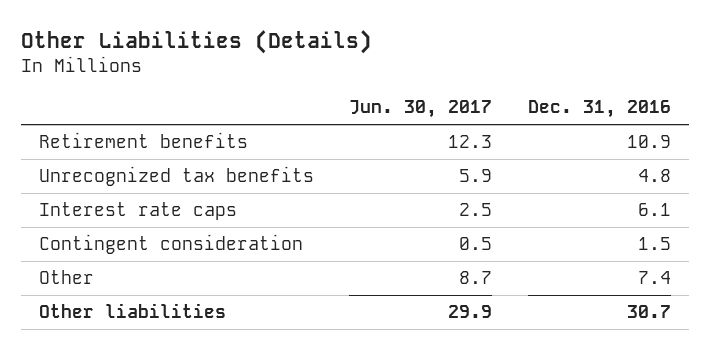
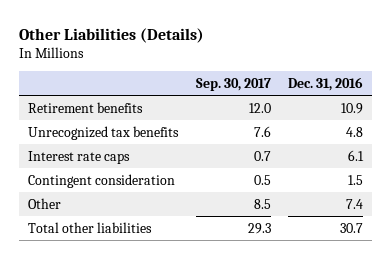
[349,100,493,119] Jun. 30, 2017 -> none
none -> [195,77,271,91] Sep. 30, 2017
[38,303,226,319] Other liabilities -> [27,221,152,233] Total other liabilities

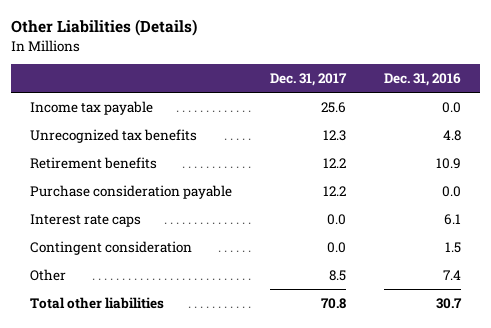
[195,77,271,91] Sep. 30, 2017 -> none
none -> [270,73,348,87] Dec. 31, 2017
none -> [30,100,154,115] Income tax payable
[27,101,143,113] Retirement benefits -> [30,156,158,169] Retirement benefits
none -> [30,184,233,199] Purchase consideration payable

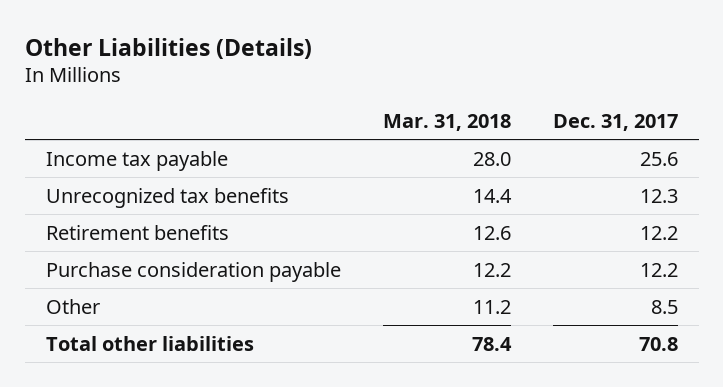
[383,73,461,87] Dec. 31, 2016 -> none
none -> [382,114,511,132] Mar. 31, 2018
[30,213,142,227] Interest rate caps -> none
[30,240,193,255] Contingent consideration -> none

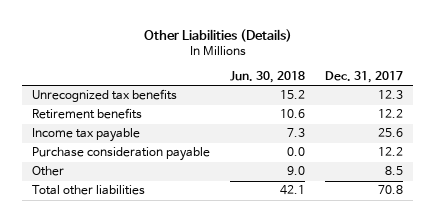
[382,114,511,132] Mar. 31, 2018 -> none
none -> [230,70,306,83] Jun. 30, 2018
[45,150,228,171] Income tax payable -> [32,128,141,143] Income tax payable

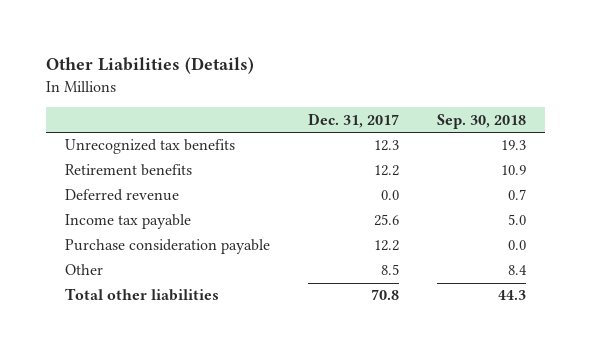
[230,70,306,83] Jun. 30, 2018 -> none
none -> [436,113,526,129] Sep. 30, 2018
none -> [64,189,179,202] Deferred revenue

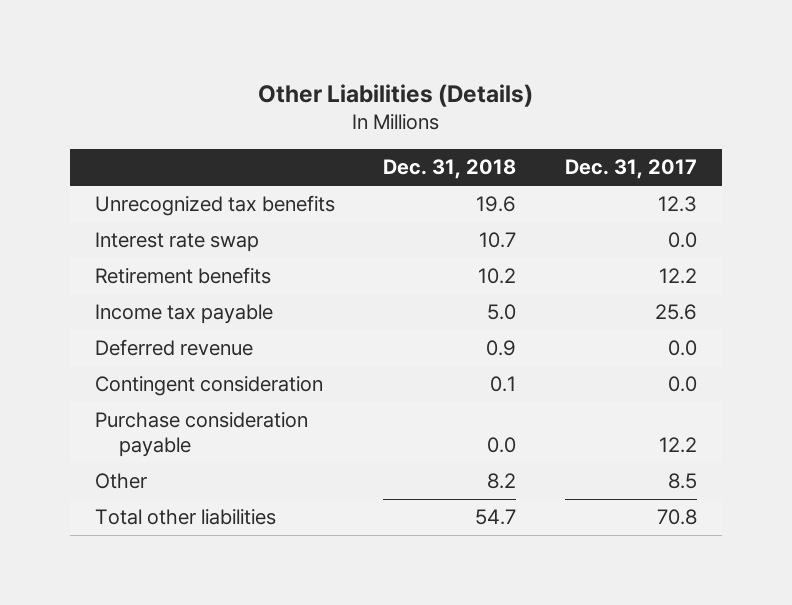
[436,113,526,129] Sep. 30, 2018 -> none
none -> [383,159,517,180] Dec. 31, 2018
none -> [94,231,259,252] Interest rate swap
[64,189,179,202] Deferred revenue -> [94,338,253,356] Deferred revenue
none -> [94,375,323,396] Contingent consideration

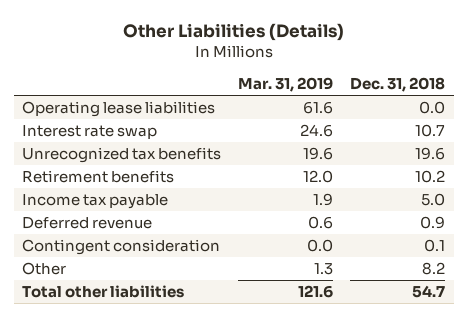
[565,159,698,180] Dec. 31, 2017 -> none
none -> [238,77,334,93] Mar. 31, 2019
none -> [22,101,216,118] Operating lease liabilities
[94,194,335,216] Unrecognized tax benefits -> [22,147,222,164] Unrecognized tax benefits
[94,411,308,458] Purchase consideration payable -> none

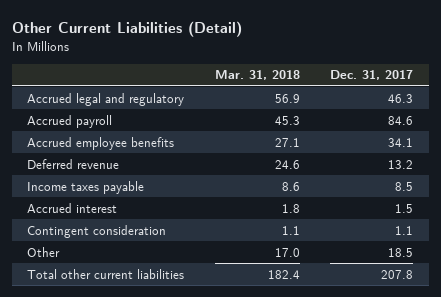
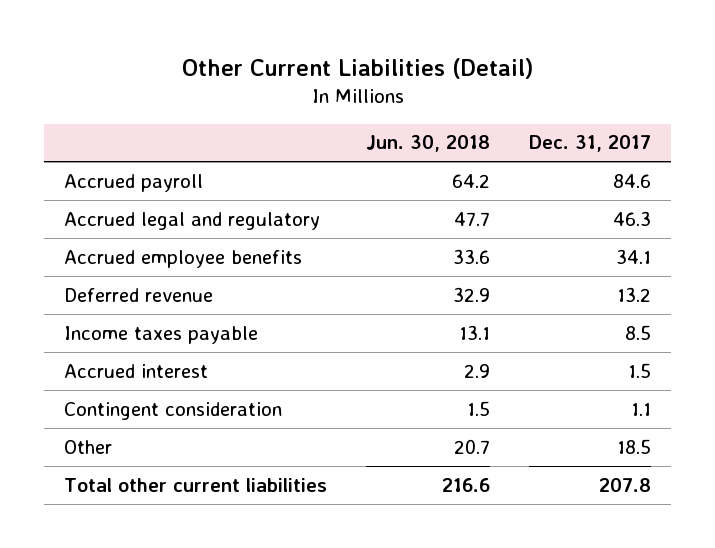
[214,70,300,81] Mar. 31, 2018 -> none
none -> [366,135,491,153] Jun. 30, 2018
[27,92,185,106] Accrued legal and regulatory -> [64,211,321,230] Accrued legal and regulatory

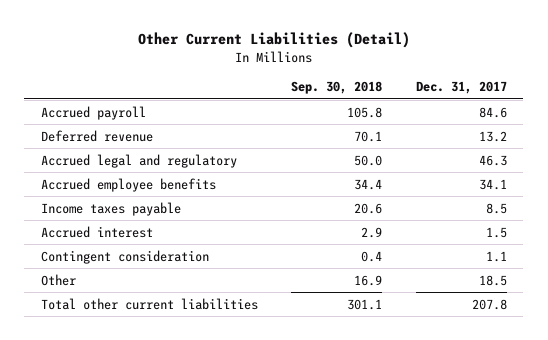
[366,135,491,153] Jun. 30, 2018 -> none
none -> [291,80,383,94] Sep. 30, 2018
[64,287,214,302] Deferred revenue -> [40,129,153,142] Deferred revenue

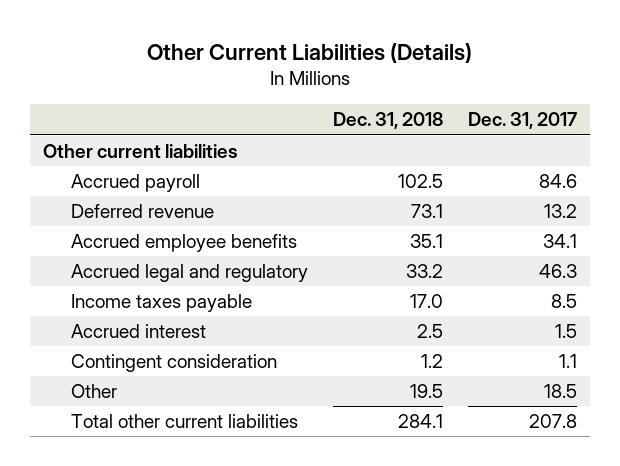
[137,32,410,49] Other Current Liabilities (Detail) -> [146,42,472,63] Other Current Liabilities (Details)
[291,80,383,94] Sep. 30, 2018 -> none
none -> [333,112,444,130] Dec. 31, 2018
none -> [42,144,238,159] Other current liabilities
[40,153,237,168] Accrued legal and regulatory -> [71,264,309,283] Accrued legal and regulatory

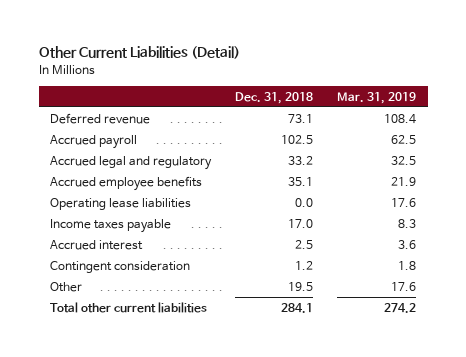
[146,42,472,63] Other Current Liabilities (Details) -> [38,46,240,60] Other Current Liabilities (Detail)
[468,112,578,130] Dec. 31, 2017 -> none
none -> [336,91,416,104] Mar. 31, 2019
[42,144,238,159] Other current liabilities -> none
[71,174,201,193] Accrued payroll -> [50,134,138,149] Accrued payroll
[71,234,298,253] Accrued employee benefits -> [50,175,203,191] Accrued employee benefits
none -> [50,197,192,210] Operating lease liabilities

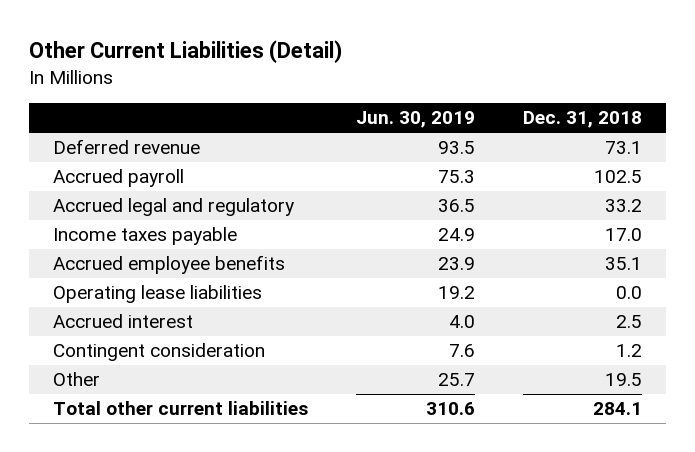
[336,91,416,104] Mar. 31, 2019 -> none
none -> [355,111,475,129] Jun. 30, 2019
[50,218,172,233] Income taxes payable -> [52,227,237,246] Income taxes payable

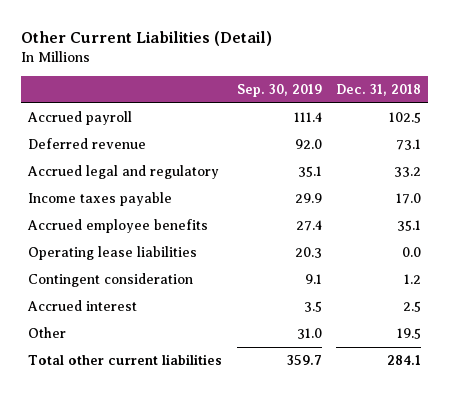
[355,111,475,129] Jun. 30, 2019 -> none
none -> [236,84,322,98] Sep. 30, 2019
[52,139,200,155] Deferred revenue -> [28,138,147,150] Deferred revenue
[52,314,193,329] Accrued interest -> [27,300,138,312] Accrued interest

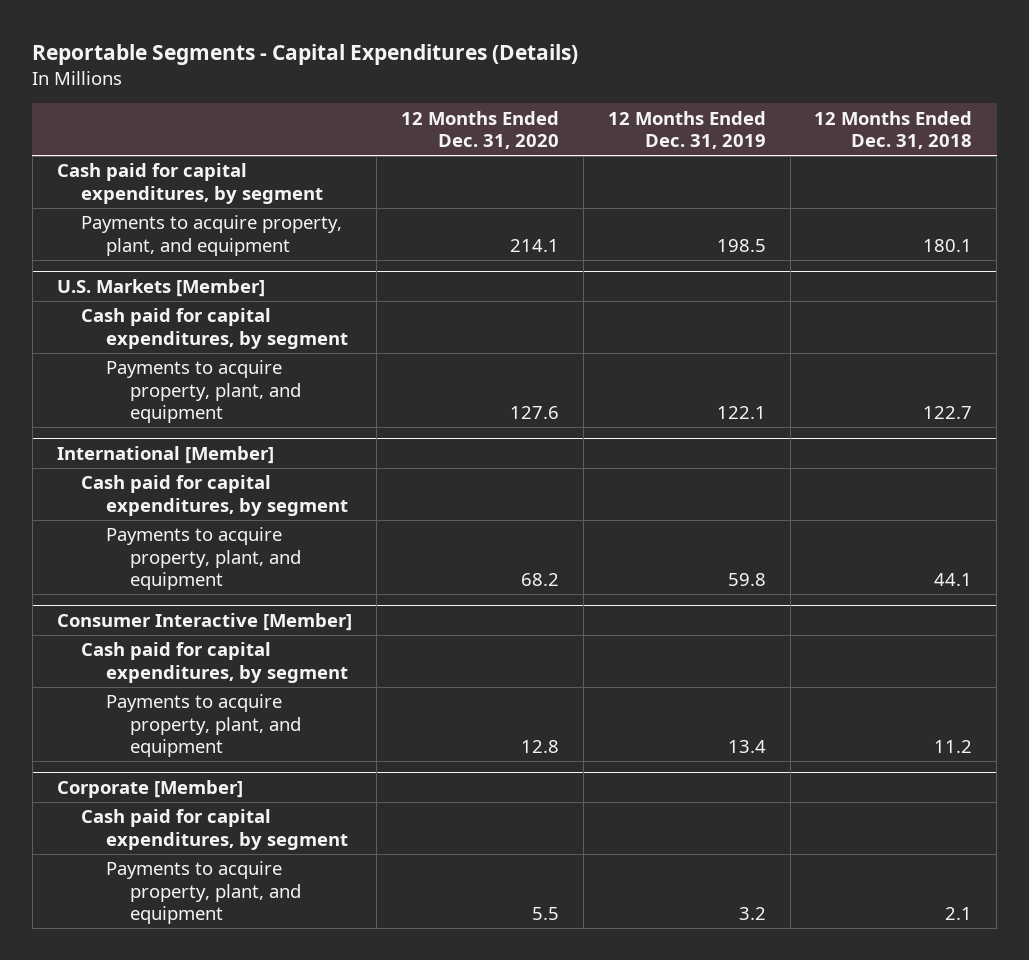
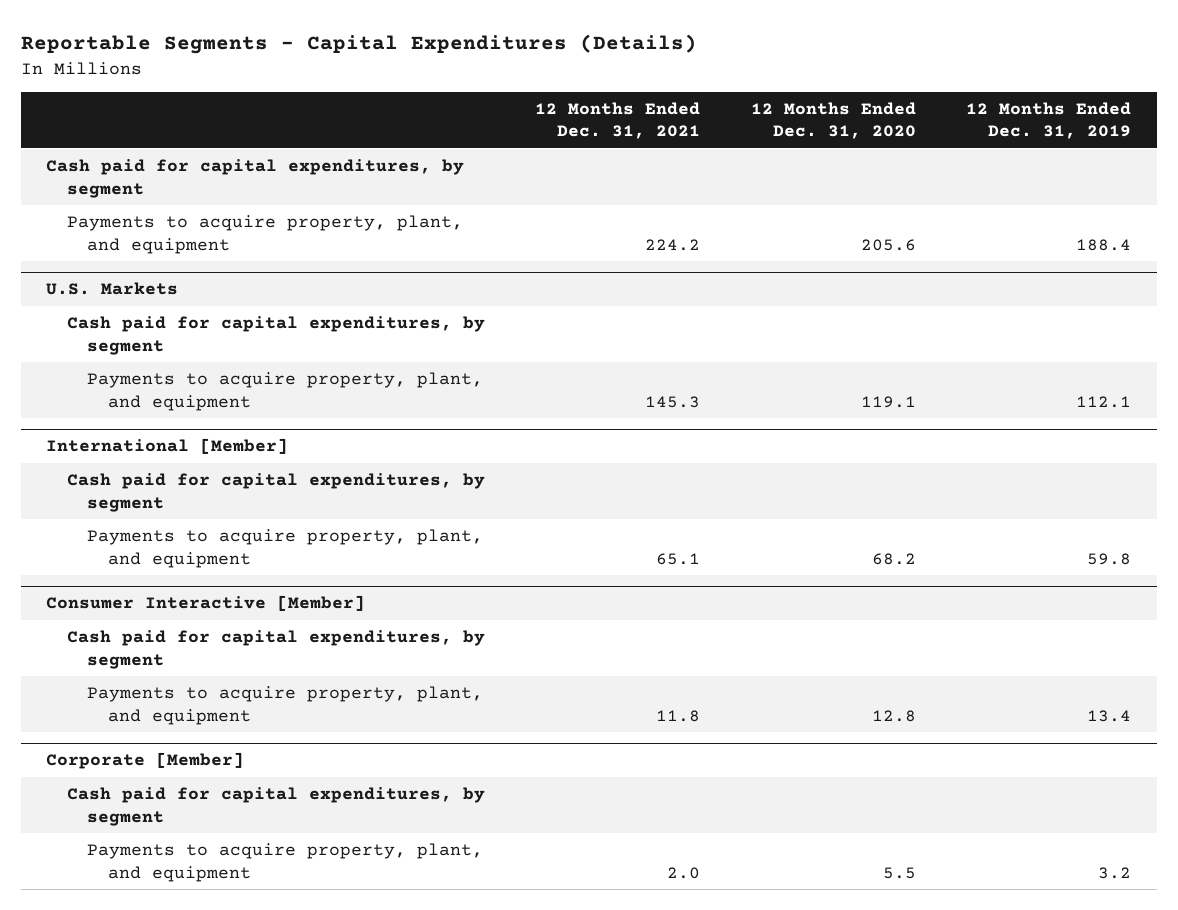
[814,110,973,150] 12 Months Ended Dec. 31, 2018 -> none
none -> [535,101,701,140] 12 Months Ended Dec. 31, 2021
[509,238,559,252] 214.1 -> [860,238,916,251] 205.6
[716,238,766,252] 198.5 -> [1076,238,1132,251] 188.4
[56,278,265,297] U.S. Markets [Member] -> [46,282,179,296] U.S. Markets
[509,405,559,419] 127.6 -> [860,395,916,408] 119.1
[716,405,766,419] 122.1 -> [1076,395,1132,408] 112.1

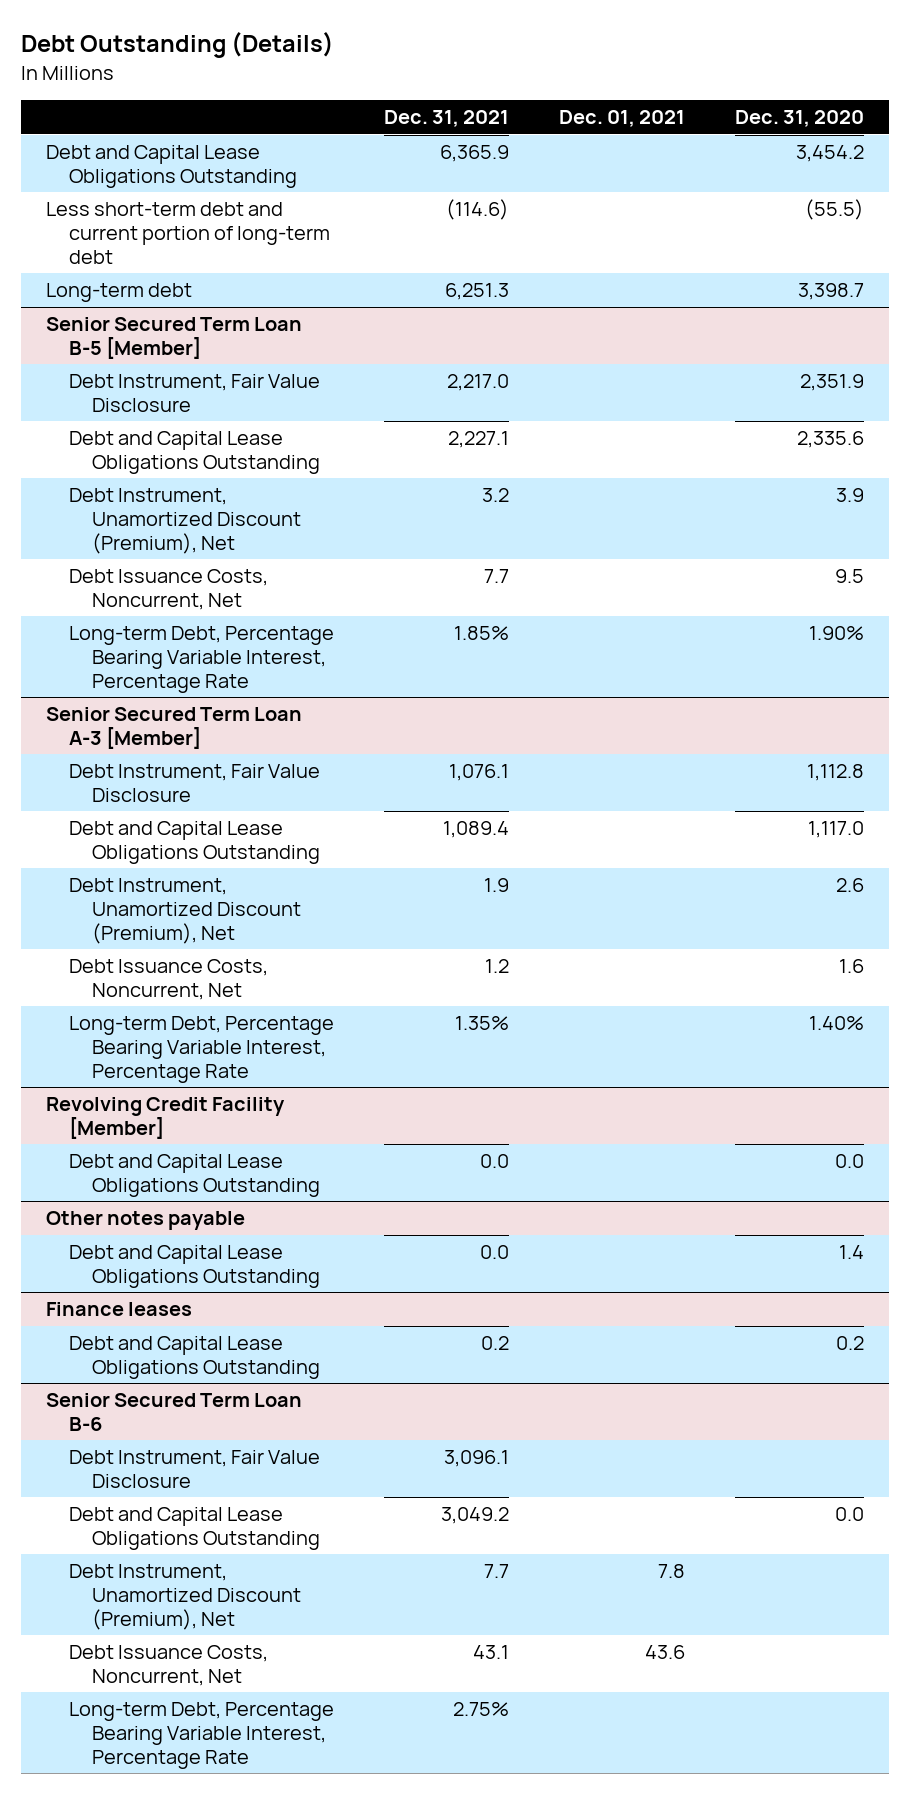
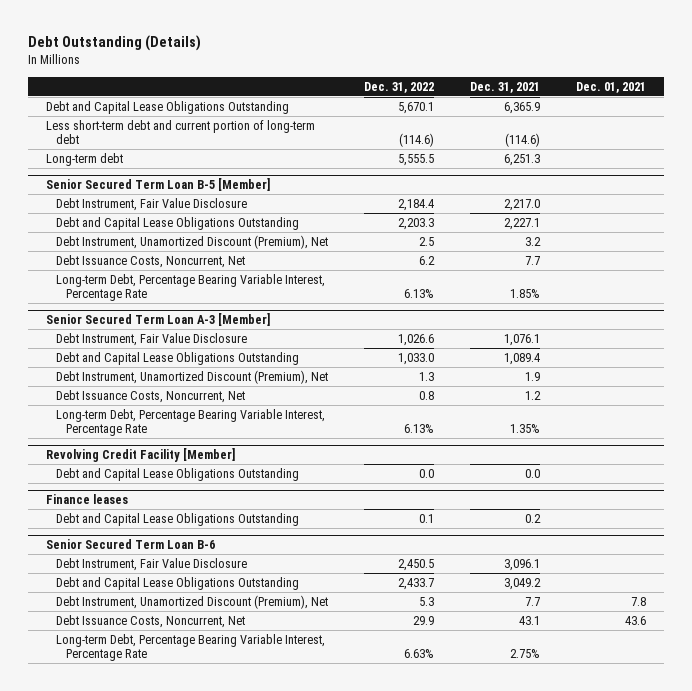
[734,110,864,128] Dec. 31, 2020 -> none
none -> [364,81,435,93] Dec. 31, 2022
[45,1211,245,1231] Other notes payable -> none
[69,1245,321,1288] Debt and Capital Lease Obligations Outstanding -> none

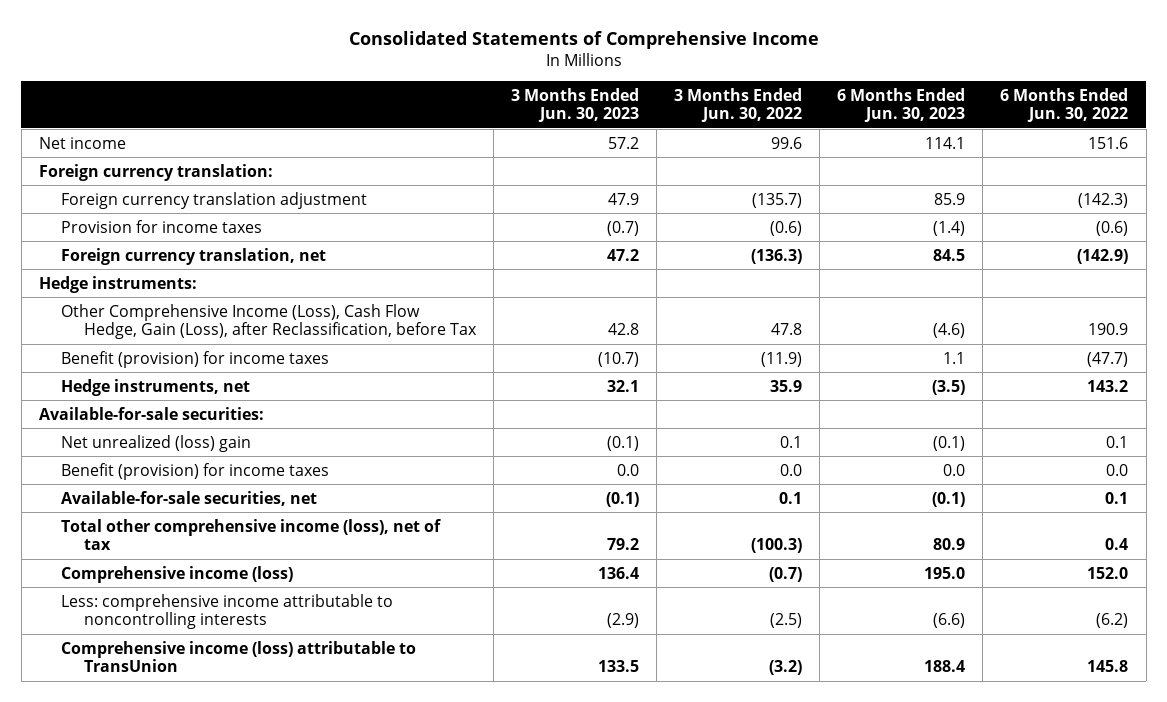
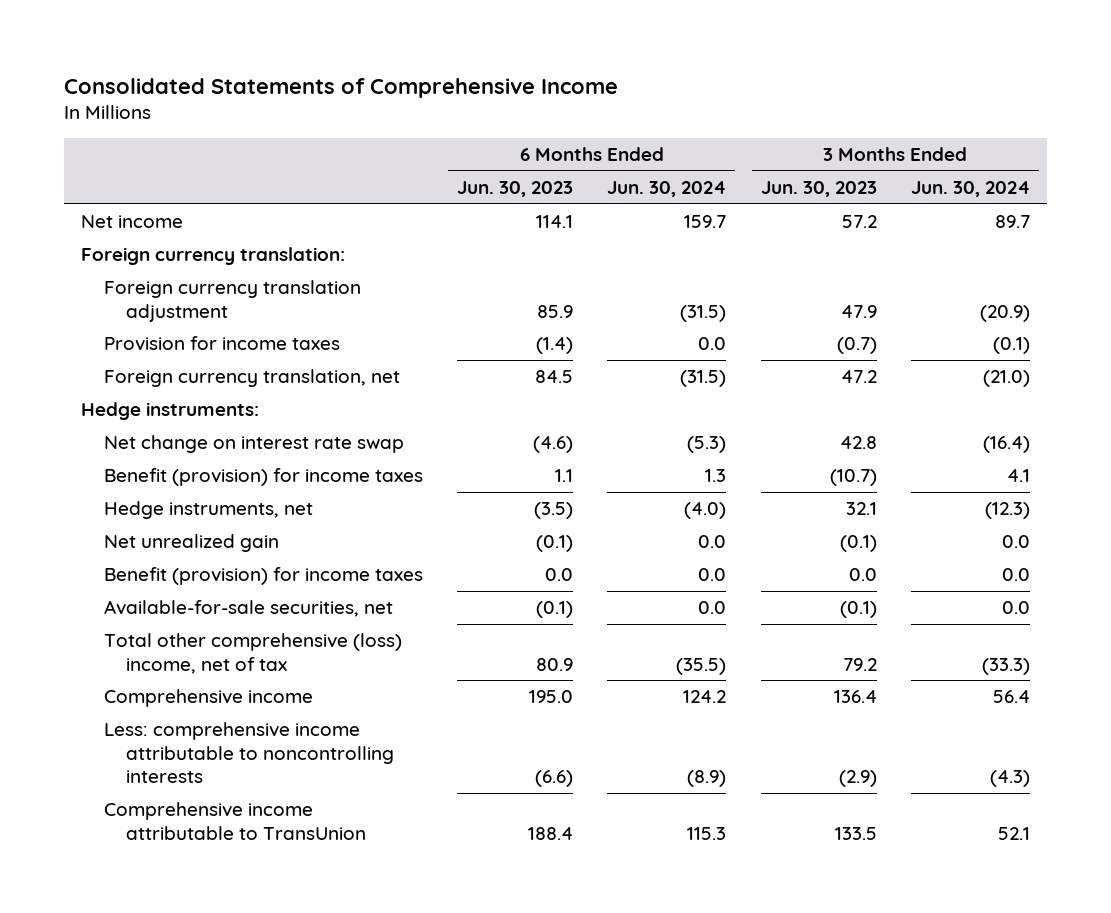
[674,87,803,123] 3 Months Ended Jun. 30, 2022 -> none
[1000,87,1129,123] 6 Months Ended Jun. 30, 2022 -> none
none -> [607,180,727,197] Jun. 30, 2024
none -> [911,180,1031,197] Jun. 30, 2024
[61,303,477,340] Other Comprehensive Income (Loss), Cash Flow Hedge, Gain (Loss), after Reclassification, before Tax -> [103,435,404,454] Net change on interest rate swap
[38,406,264,420] Available-for-sale securities: -> none
[61,434,252,452] Net unrealized (loss) gain -> [103,534,279,553] Net unrealized gain
[61,518,442,551] Total other comprehensive income (loss), net of tax -> [103,633,402,674] Total other comprehensive (loss) income, net of tax
[61,565,294,583] Comprehensive income (loss) -> [103,689,313,708] Comprehensive income
[61,640,417,673] Comprehensive income (loss) attributable to TransUnion -> [103,802,367,840] Comprehensive income attributable to TransUnion

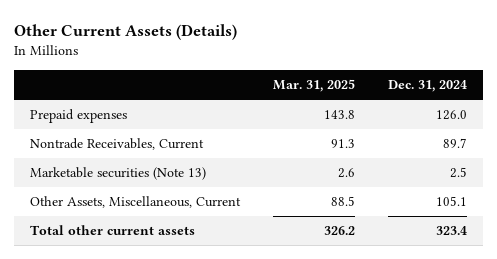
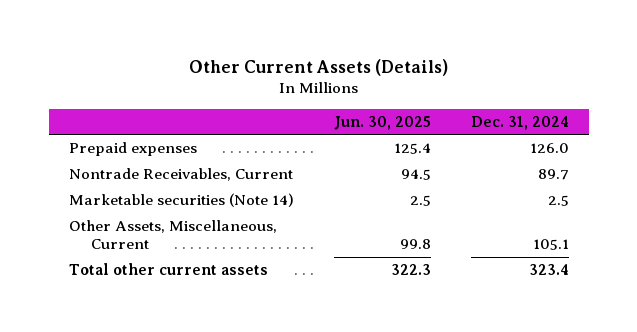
[272,78,355,92] Mar. 31, 2025 -> none
none -> [333,115,431,130] Jun. 30, 2025
[30,167,207,181] Marketable securities (Note 13) -> [68,193,294,208] Marketable securities (Note 14)

